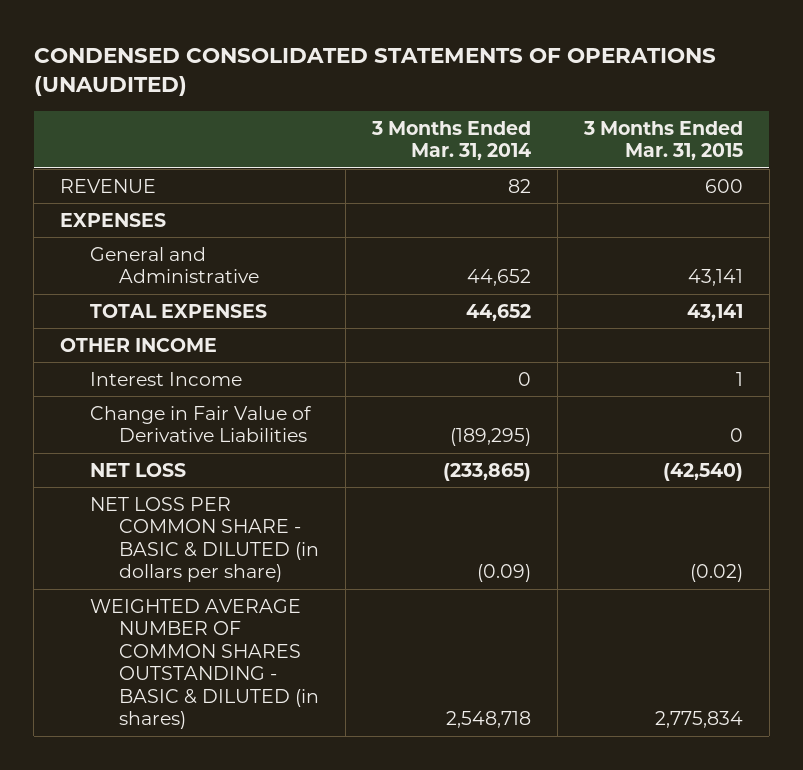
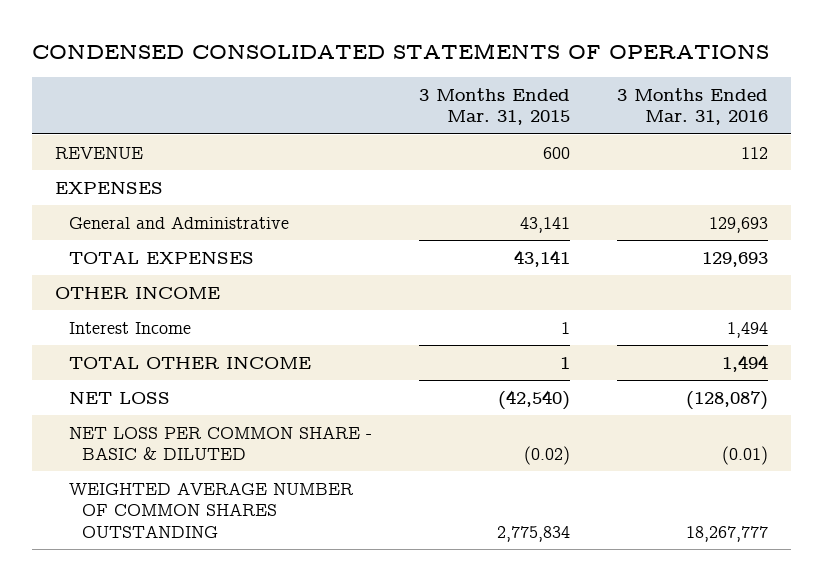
[33,48,716,97] CONDENSED CONSOLIDATED STATEMENTS OF OPERATIONS (UNAUDITED) -> [31,43,769,60] CONDENSED CONSOLIDATED STATEMENTS OF OPERATIONS
[370,120,531,161] 3 Months Ended Mar. 31, 2014 -> none
none -> [616,87,768,126] 3 Months Ended Mar. 31, 2016
[89,405,312,443] Change in Fair Value of Derivative Liabilities -> none
none -> [68,355,311,369] TOTAL OTHER INCOME
[89,496,320,583] NET LOSS PER COMMON SHARE - BASIC & DILUTED (in dollars per share) -> [68,425,372,461] NET LOSS PER COMMON SHARE - BASIC & DILUTED
[89,598,320,730] WEIGHTED AVERAGE NUMBER OF COMMON SHARES OUTSTANDING - BASIC & DILUTED (in shares) -> [68,481,354,538] WEIGHTED AVERAGE NUMBER OF COMMON SHARES OUTSTANDING

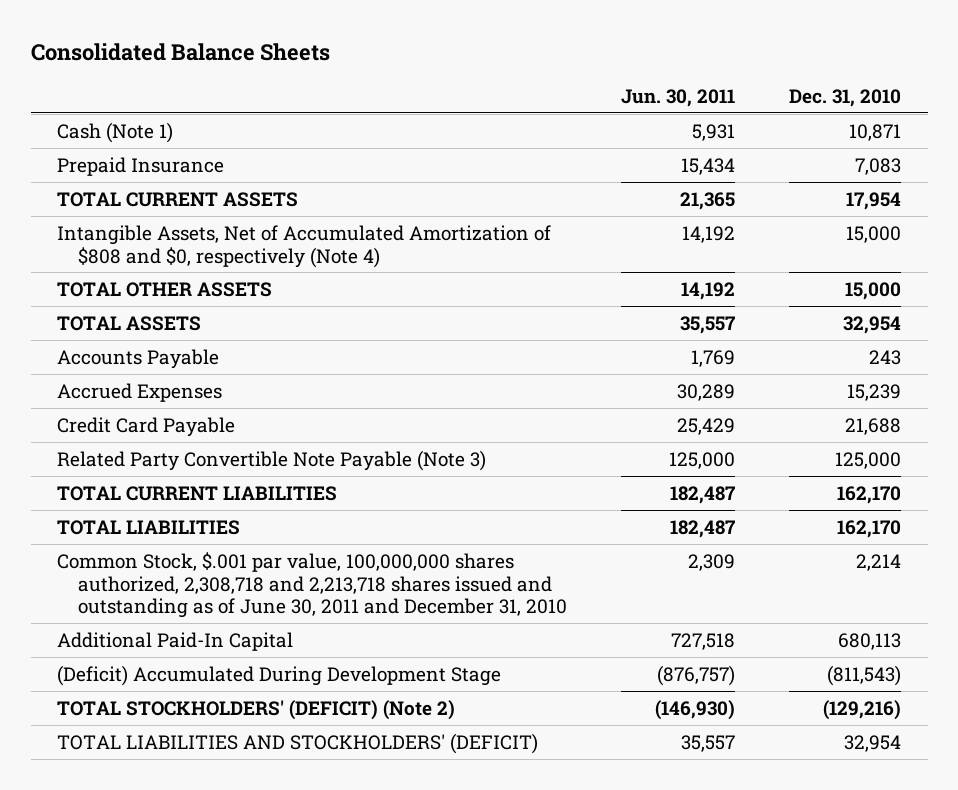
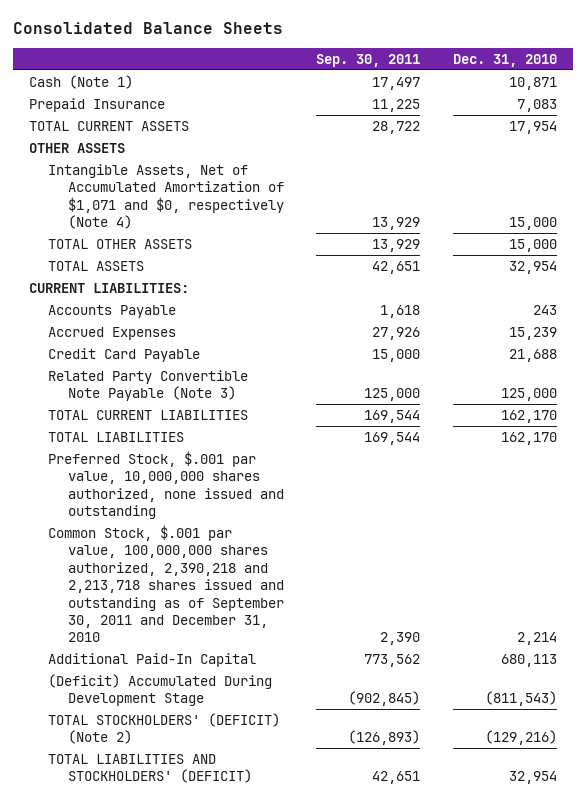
[621,88,736,107] Jun. 30, 2011 -> none
none -> [316,53,421,67] Sep. 30, 2011
none -> [29,142,126,153] OTHER ASSETS
[57,224,552,268] Intangible Assets, Net of Accumulated Amortization of $808 and $0, respectively (Note 4) -> [48,163,284,230] Intangible Assets, Net of Accumulated Amortization of $1,071 and $0, respectively (Note 4)
none -> [29,282,190,293] CURRENT LIABILITIES:
none -> [48,450,284,520] Preferred Stock, $.001 par value, 10,000,000 shares authorized, none issued and outstanding
[57,551,568,619] Common Stock, $.001 par value, 100,000,000 shares authorized, 2,308,718 and 2,213,718 shares issued and outstanding as of June 30, 2011 and December 31, 2010 -> [48,524,284,643] Common Stock, $.001 par value, 100,000,000 shares authorized, 2,390,218 and 2,213,718 shares issued and outstanding as of September 30, 2011 and December 31, 2010

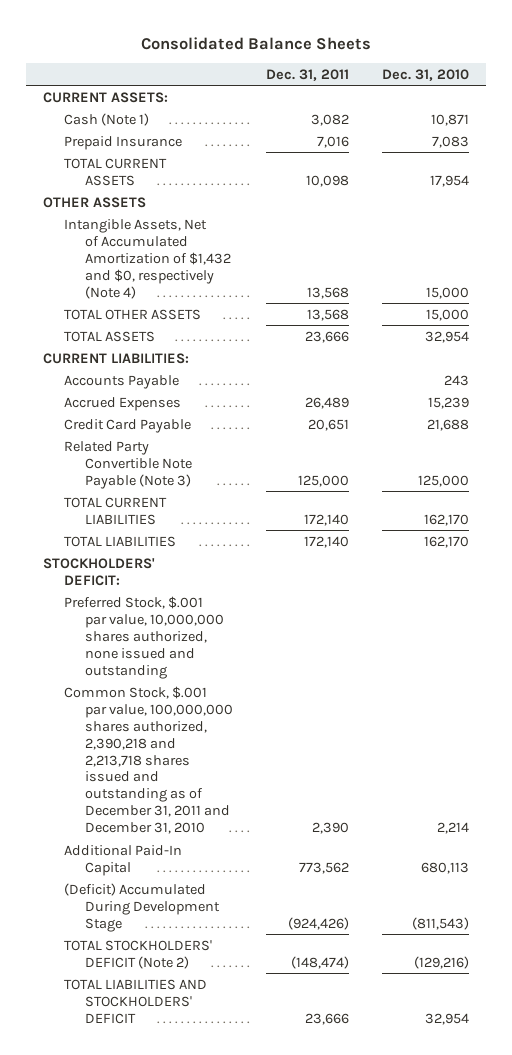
[316,53,421,67] Sep. 30, 2011 -> none
none -> [266,68,350,81] Dec. 31, 2011
none -> [42,91,168,103] CURRENT ASSETS:
[48,163,284,230] Intangible Assets, Net of Accumulated Amortization of $1,071 and $0, respectively (Note 4) -> [63,218,232,299] Intangible Assets, Net of Accumulated Amortization of $1,432 and $0, respectively (Note 4)
none -> [42,557,155,586] STOCKHOLDERS' DEFICIT:
[48,524,284,643] Common Stock, $.001 par value, 100,000,000 shares authorized, 2,390,218 and 2,213,718 shares issued and outstanding as of September 30, 2011 and December 31, 2010 -> [63,685,234,835] Common Stock, $.001 par value, 100,000,000 shares authorized, 2,390,218 and 2,213,718 shares issued and outstanding as of December 31, 2011 and December 31, 2010
[48,712,281,745] TOTAL STOCKHOLDERS' (DEFICIT) (Note 2) -> [63,939,212,969] TOTAL STOCKHOLDERS' DEFICIT (Note 2)
[48,753,252,784] TOTAL LIABILITIES AND STOCKHOLDERS' (DEFICIT) -> [63,978,207,1024] TOTAL LIABILITIES AND STOCKHOLDERS' DEFICIT

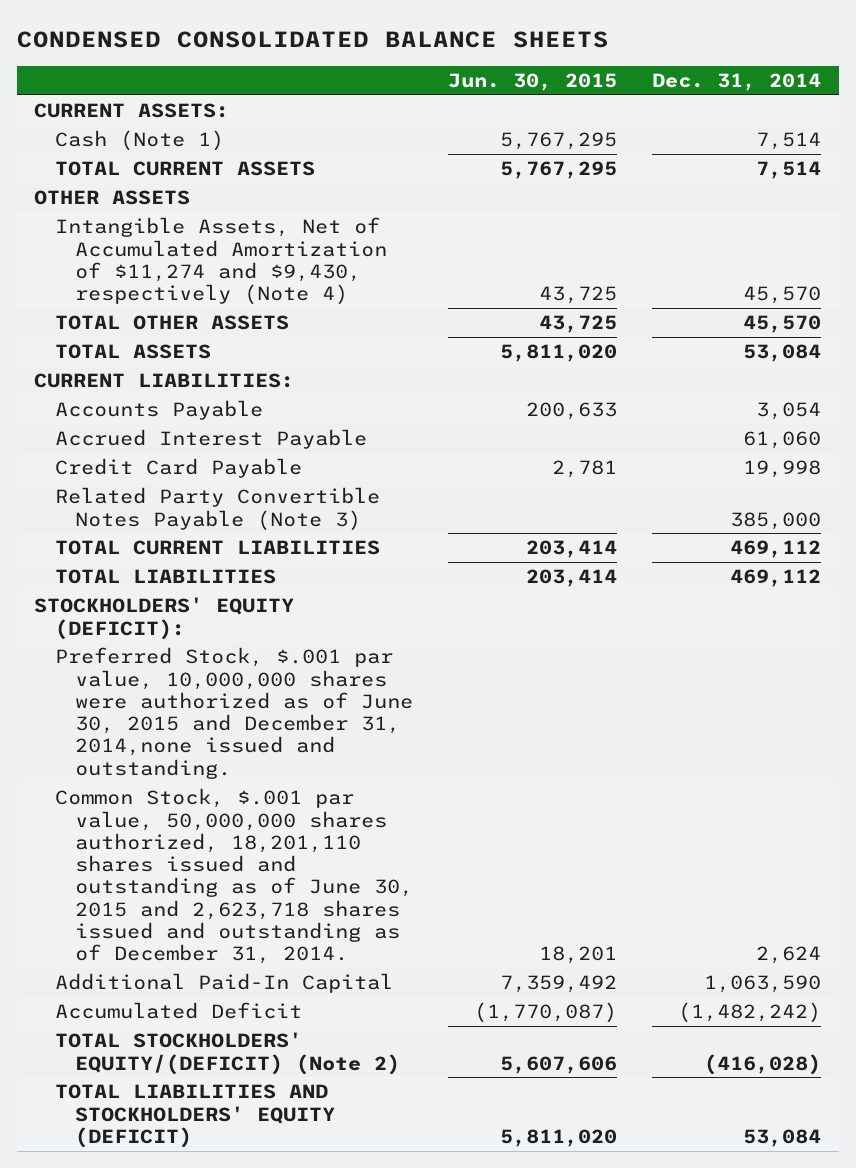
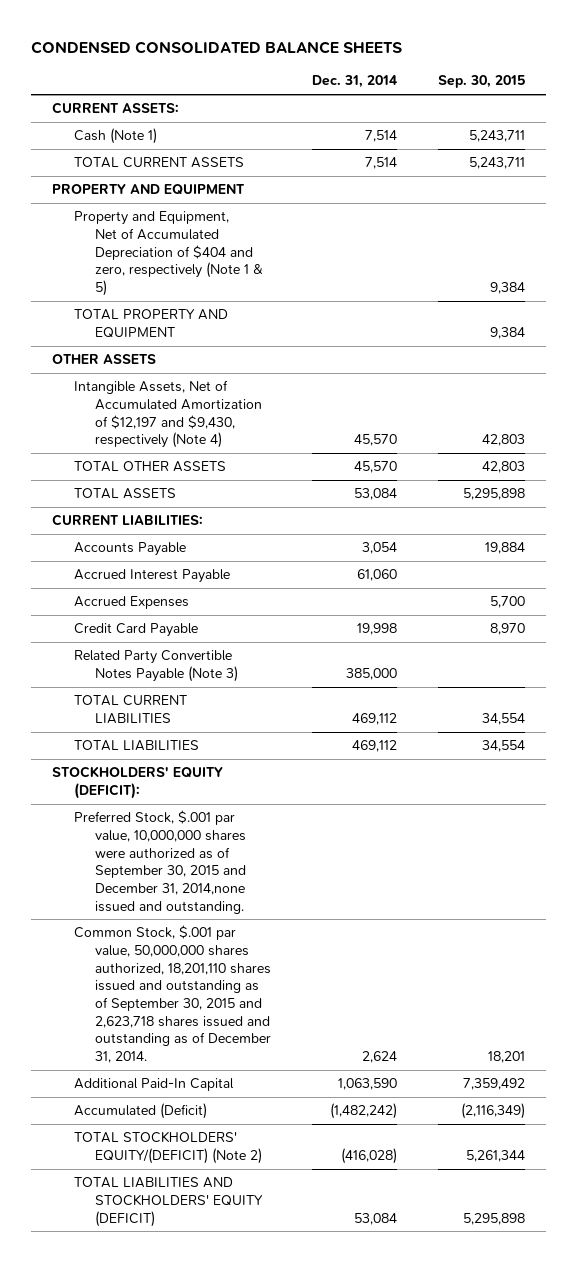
[448,72,618,91] Jun. 30, 2015 -> none
none -> [438,75,526,89] Sep. 30, 2015
none -> [51,184,245,196] PROPERTY AND EQUIPMENT
none -> [73,211,264,296] Property and Equipment, Net of Accumulated Depreciation of $404 and zero, respectively (Note 1 & 5)
none -> [73,309,228,338] TOTAL PROPERTY AND EQUIPMENT
[54,217,388,306] Intangible Assets, Net of Accumulated Amortization of $11,274 and $9,430, respectively (Note 4) -> [73,380,263,449] Intangible Assets, Net of Accumulated Amortization of $12,197 and $9,430, respectively (Note 4)
none -> [73,596,189,610] Accrued Expenses
[54,647,414,779] Preferred Stock, $.001 par value, 10,000,000 shares were authorized as of June 30, 2015 and December 31, 2014,none issued and outstanding. -> [73,810,247,914] Preferred Stock, $.001 par value, 10,000,000 shares were authorized as of September 30, 2015 and December 31, 2014,none issued and outstanding.
[54,788,414,965] Common Stock, $.001 par value, 50,000,000 shares authorized, 18,201,110 shares issued and outstanding as of June 30, 2015 and 2,623,718 shares issued and outstanding as of December 31, 2014. -> [73,925,272,1063] Common Stock, $.001 par value, 50,000,000 shares authorized, 18,201,110 shares issued and outstanding as of September 30, 2015 and 2,623,718 shares issued and outstanding as of December 31, 2014.
[54,1002,302,1020] Accumulated Deficit -> [73,1103,207,1120] Accumulated (Deficit)

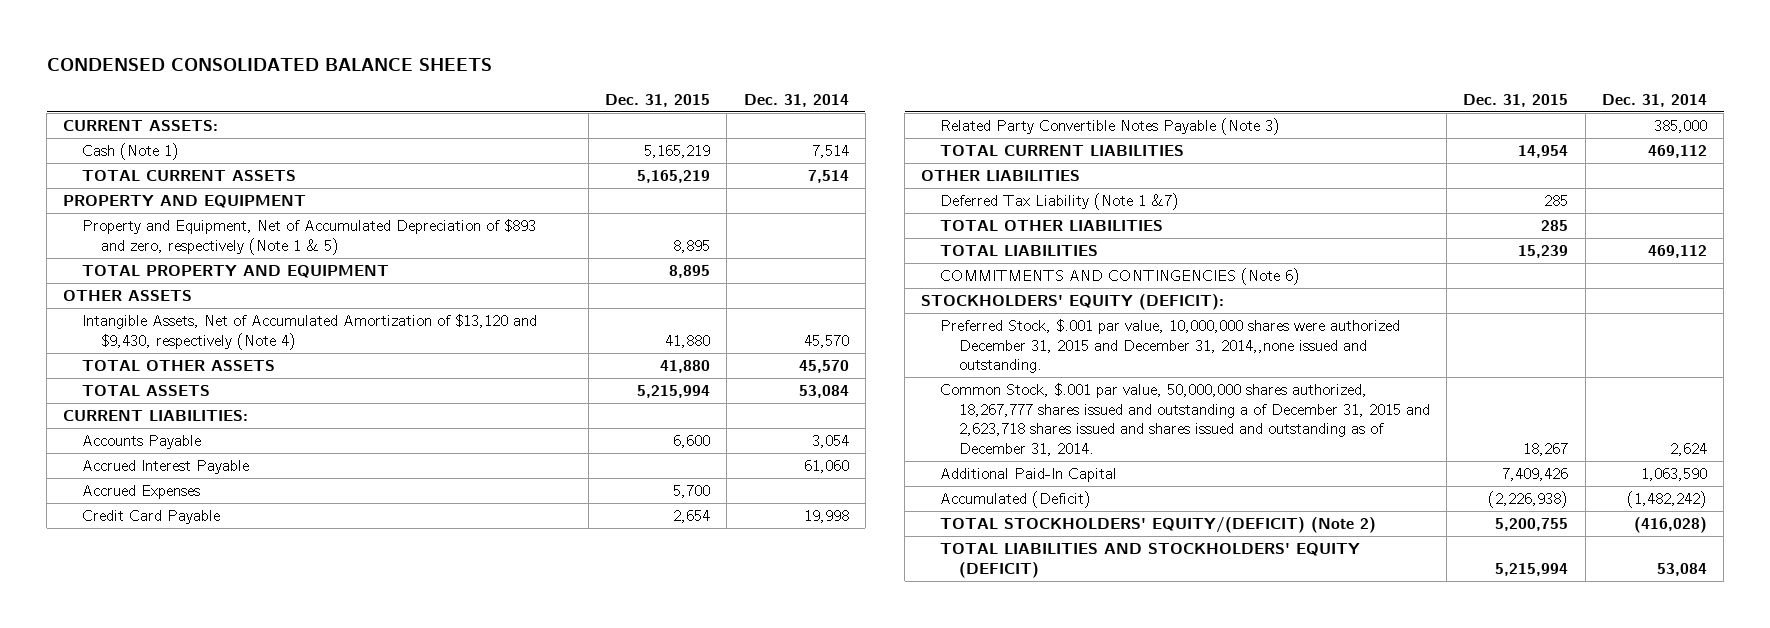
[438,75,526,89] Sep. 30, 2015 -> none
none -> [605,93,711,107] Dec. 31, 2015
[73,211,264,296] Property and Equipment, Net of Accumulated Depreciation of $404 and zero, respectively (Note 1 & 5) -> [82,218,537,255] Property and Equipment, Net of Accumulated Depreciation of $893 and zero, respectively (Note 1 & 5)
[73,380,263,449] Intangible Assets, Net of Accumulated Amortization of $12,197 and $9,430, respectively (Note 4) -> [82,313,538,350] Intangible Assets, Net of Accumulated Amortization of $13,120 and $9,430, respectively (Note 4)
none -> [921,169,1081,181] OTHER LIABILITIES
none -> [940,192,1180,210] Deferred Tax Liability (Note 1 &7)
none -> [940,219,1164,231] TOTAL OTHER LIABILITIES
none -> [940,267,1301,285] COMMITMENTS AND CONTINGENCIES (Note 6)
[73,810,247,914] Preferred Stock, $.001 par value, 10,000,000 shares were authorized as of September 30, 2015 and December 31, 2014,none issued and outstanding. -> [940,318,1401,374] Preferred Stock, $.001 par value, 10,000,000 shares were authorized December 31, 2015 and December 31, 2014,,none issued and outstanding.
[73,925,272,1063] Common Stock, $.001 par value, 50,000,000 shares authorized, 18,201,110 shares issued and outstanding as of September 30, 2015 and 2,623,718 shares issued and outstanding as of December 31, 2014. -> [940,382,1431,456] Common Stock, $.001 par value, 50,000,000 shares authorized, 18,267,777 shares issued and outstanding a of December 31, 2015 and 2,623,718 shares issued and shares issued and outstanding as of December 31, 2014.

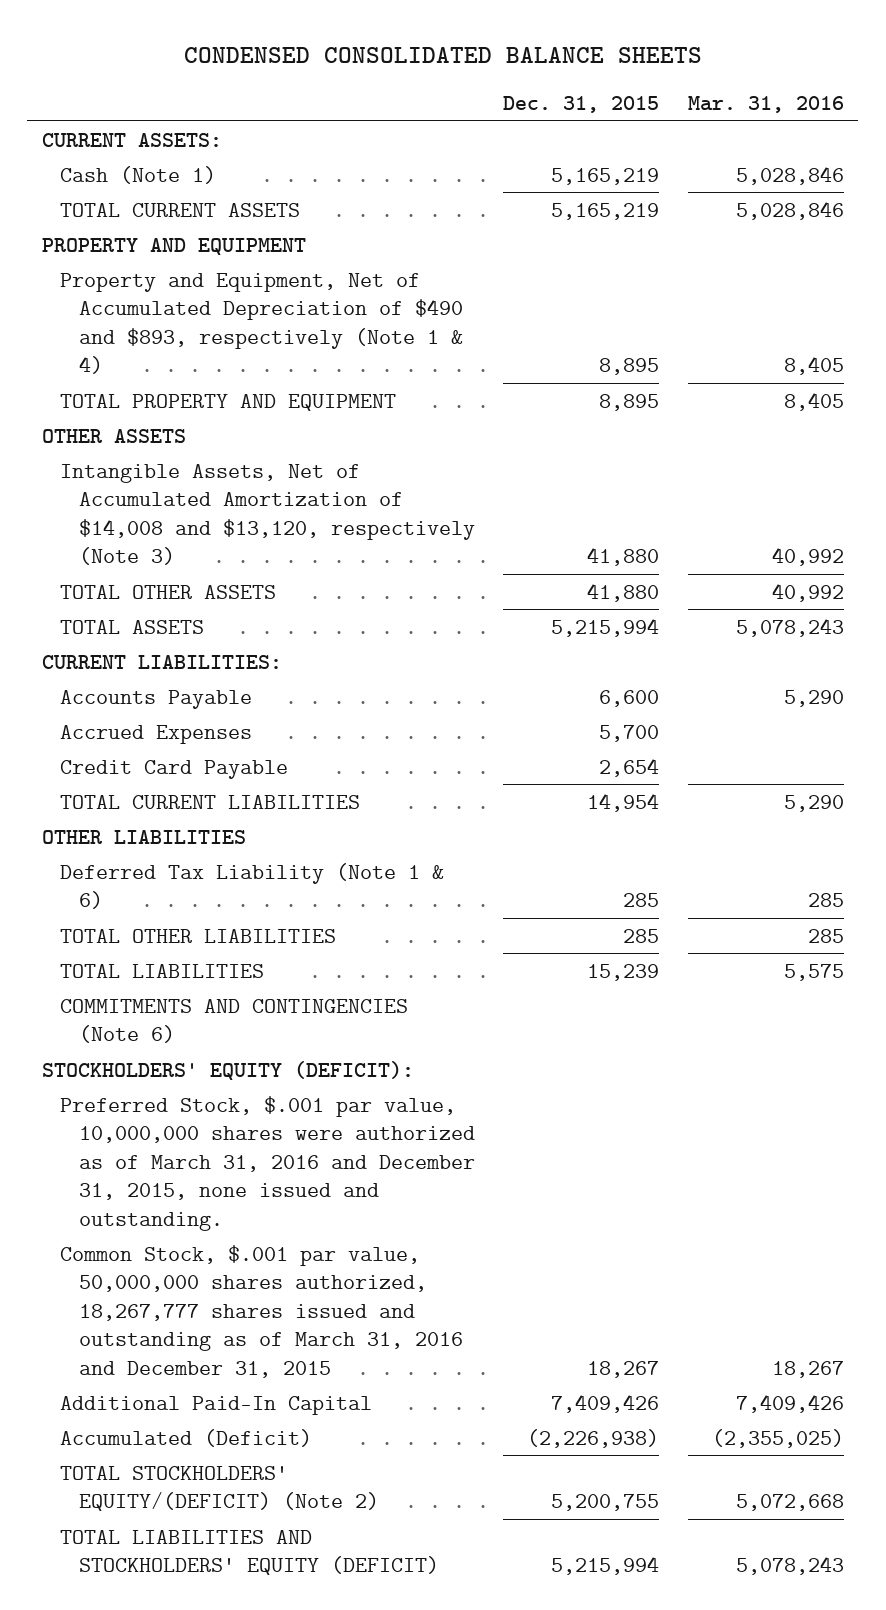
[743,93,849,107] Dec. 31, 2014 -> none
none -> [688,95,845,113] Mar. 31, 2016
[82,218,537,255] Property and Equipment, Net of Accumulated Depreciation of $893 and zero, respectively (Note 1 & 5) -> [60,272,463,375] Property and Equipment, Net of Accumulated Depreciation of $490 and $893, respectively (Note 1 & 4)
[82,313,538,350] Intangible Assets, Net of Accumulated Amortization of $13,120 and $9,430, respectively (Note 4) -> [60,463,475,566] Intangible Assets, Net of Accumulated Amortization of $14,008 and $13,120, respectively (Note 3)
[82,459,250,474] Accrued Interest Payable -> none
[940,117,1281,135] Related Party Convertible Notes Payable (Note 3) -> none
[940,192,1180,210] Deferred Tax Liability (Note 1 &7) -> [60,862,445,910] Deferred Tax Liability (Note 1 & 6)
[940,318,1401,374] Preferred Stock, $.001 par value, 10,000,000 shares were authorized December 31, 2015 and December 31, 2014,,none issued and outstanding. -> [60,1095,475,1231] Preferred Stock, $.001 par value, 10,000,000 shares were authorized as of March 31, 2016 and December 31, 2015, none issued and outstanding.
[940,382,1431,456] Common Stock, $.001 par value, 50,000,000 shares authorized, 18,267,777 shares issued and outstanding a of December 31, 2015 and 2,623,718 shares issued and shares issued and outstanding as of December 31, 2014. -> [60,1244,463,1378] Common Stock, $.001 par value, 50,000,000 shares authorized, 18,267,777 shares issued and outstanding as of March 31, 2016 and December 31, 2015

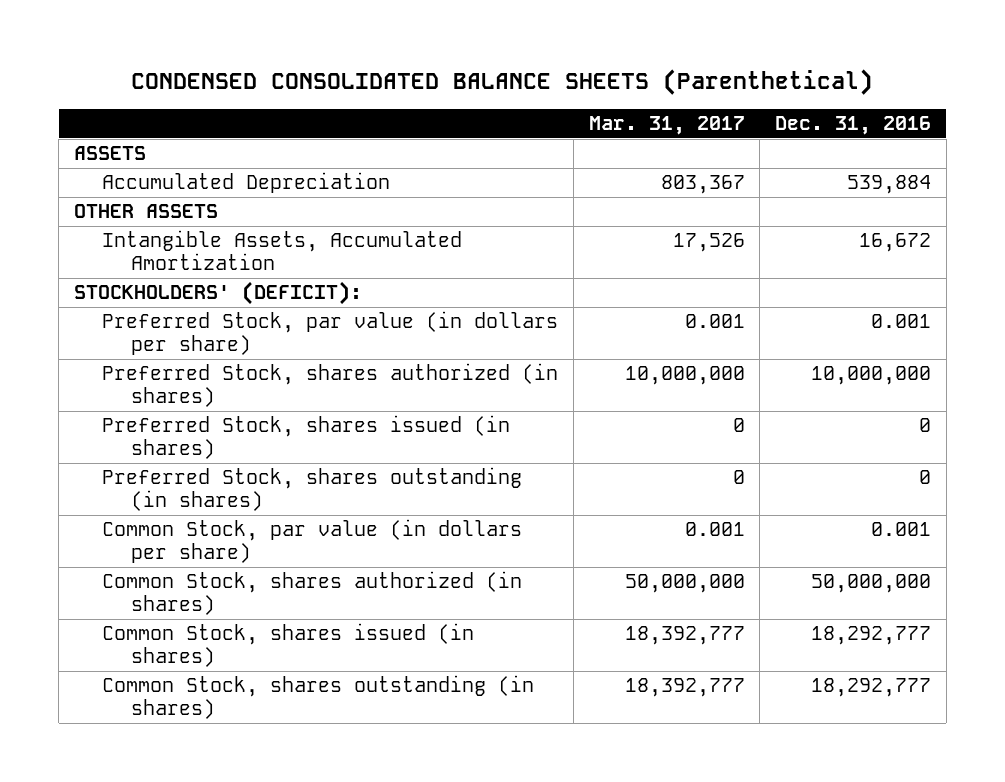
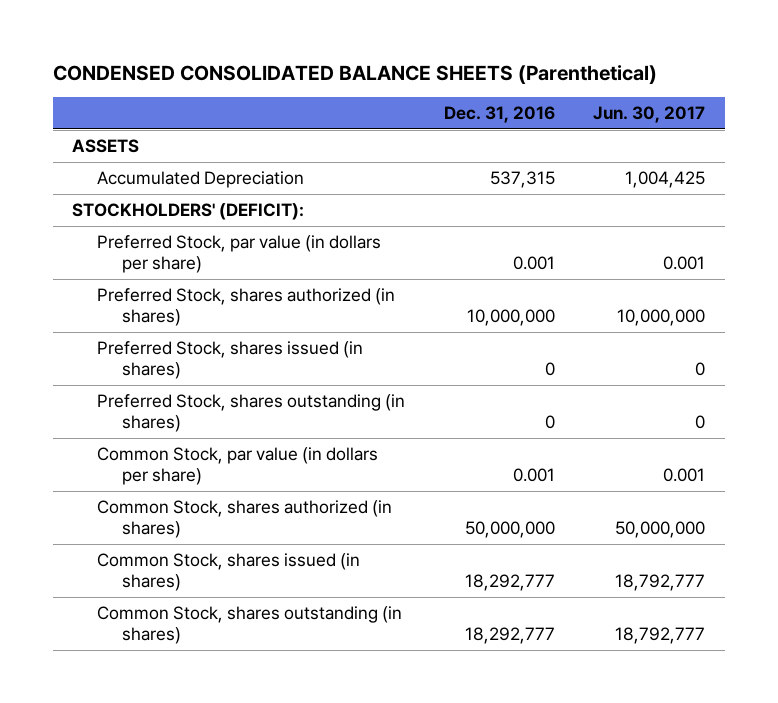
[588,116,745,136] Mar. 31, 2017 -> none
none -> [593,106,706,124] Jun. 30, 2017
[73,204,218,219] OTHER ASSETS -> none
[102,230,463,271] Intangible Assets, Accumulated Amortization -> none
[846,175,931,195] 539,884 -> [489,171,555,189] 537,315

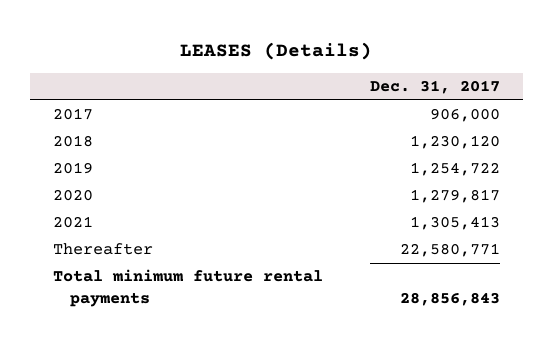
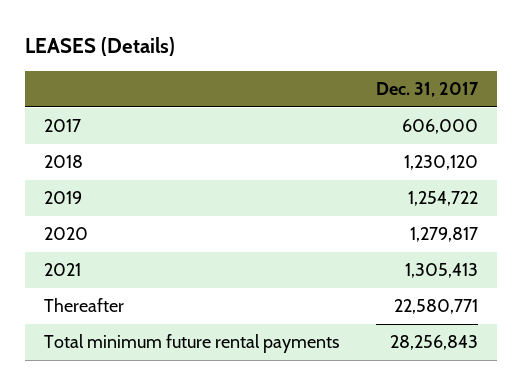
[429,108,500,123] 906,000 -> [402,119,479,135] 606,000
[399,291,500,306] 28,856,843 -> [390,335,479,351] 28,256,843

